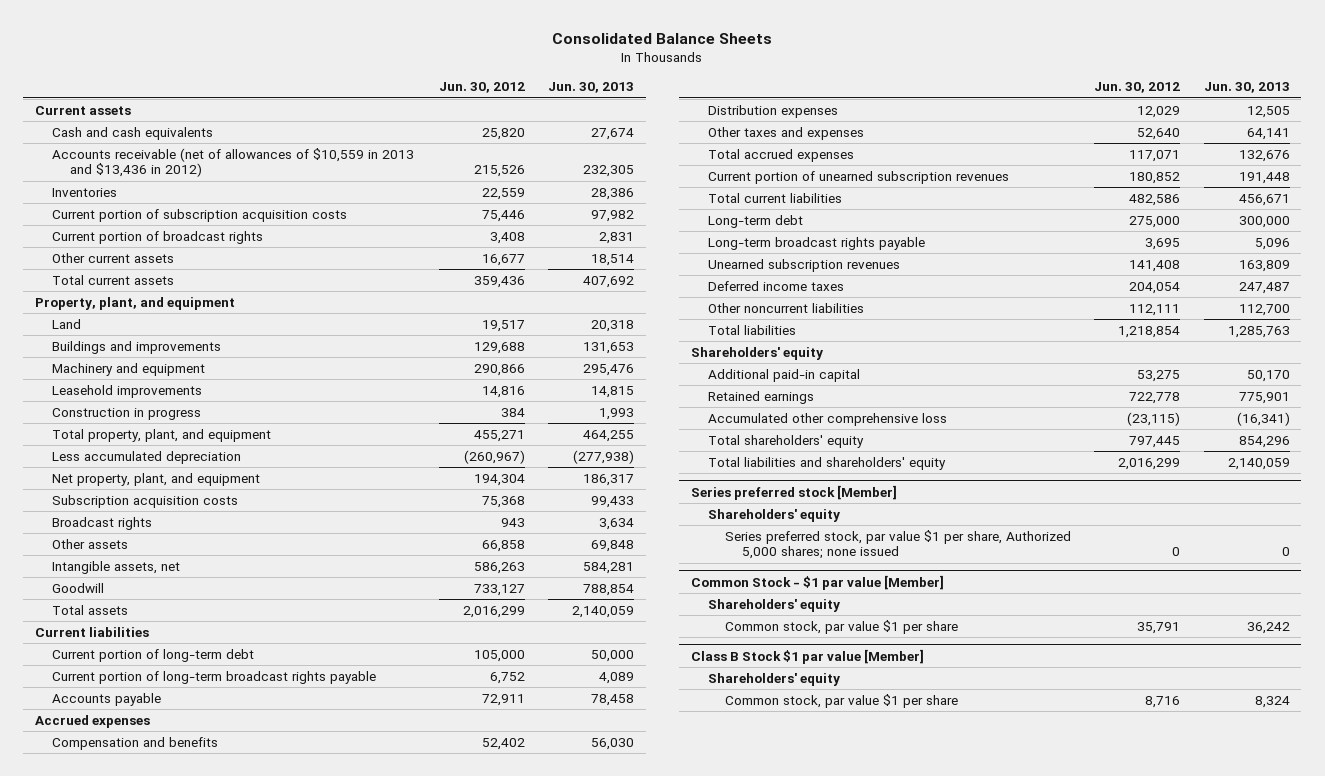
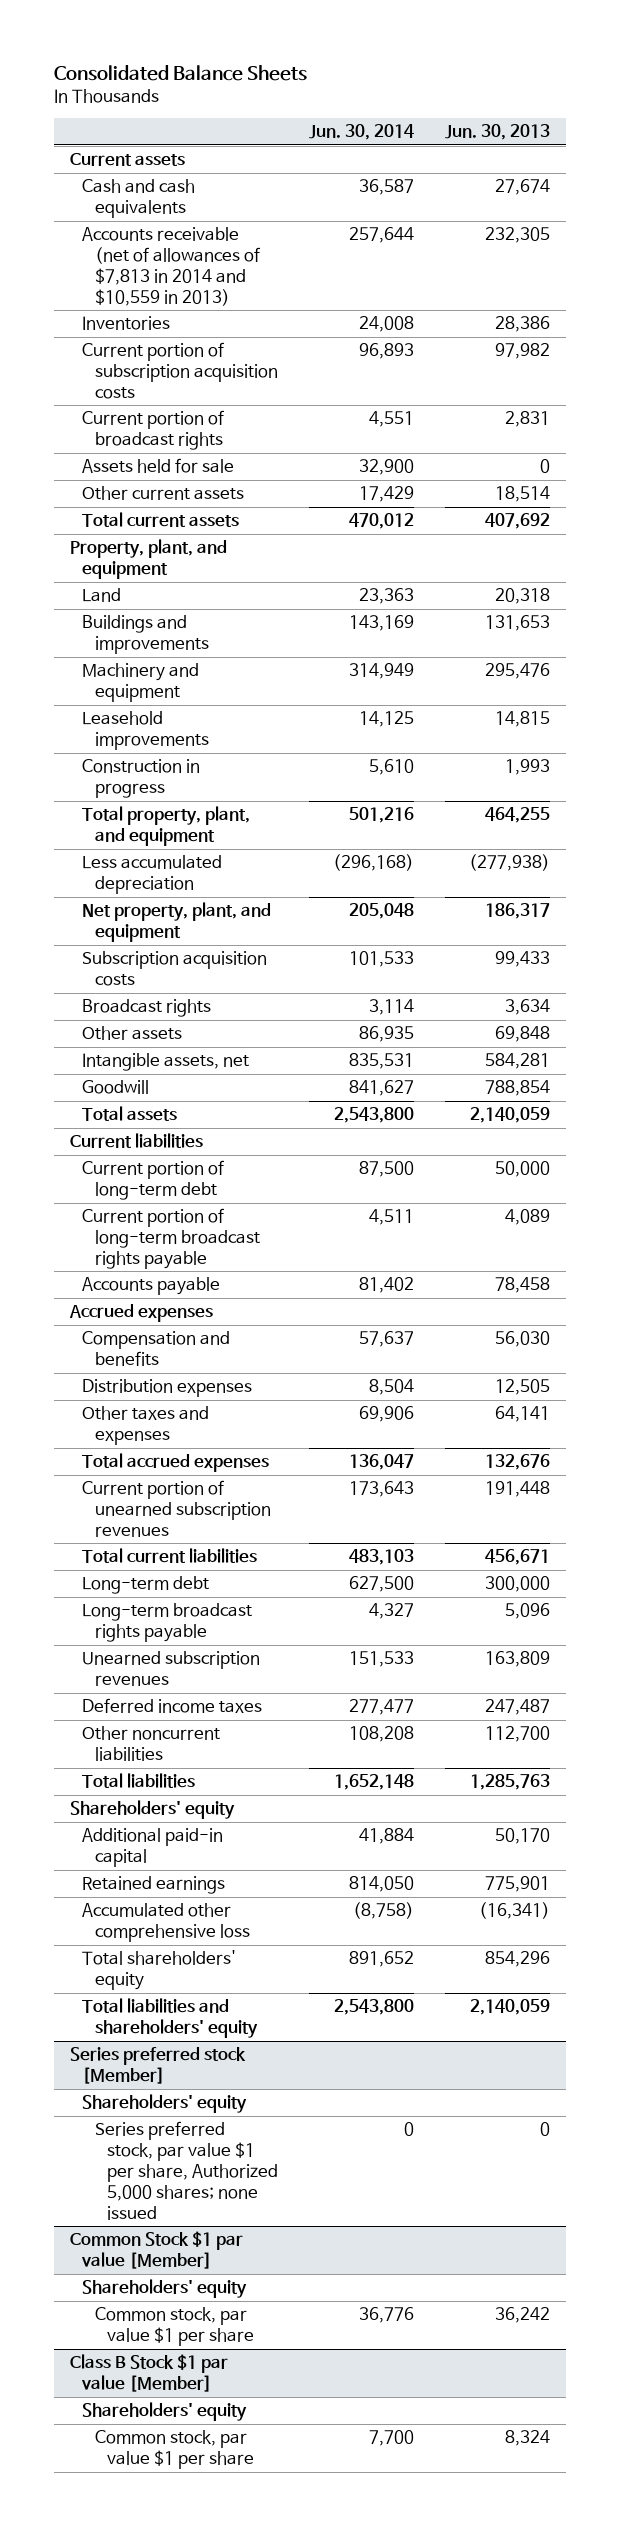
[438,81,525,93] Jun. 30, 2012 -> none
none -> [309,124,415,141] Jun. 30, 2014
[52,147,415,178] Accounts receivable (net of allowances of $10,559 in 2013 and $13,436 in 2012) -> [82,227,260,306] Accounts receivable (net of allowances of $7,813 in 2014 and $10,559 in 2013)
none -> [82,458,235,474] Assets held for sale
[690,574,944,590] Common Stock - $1 par value [Member] -> [69,2231,243,2270] Common Stock $1 par value [Member]

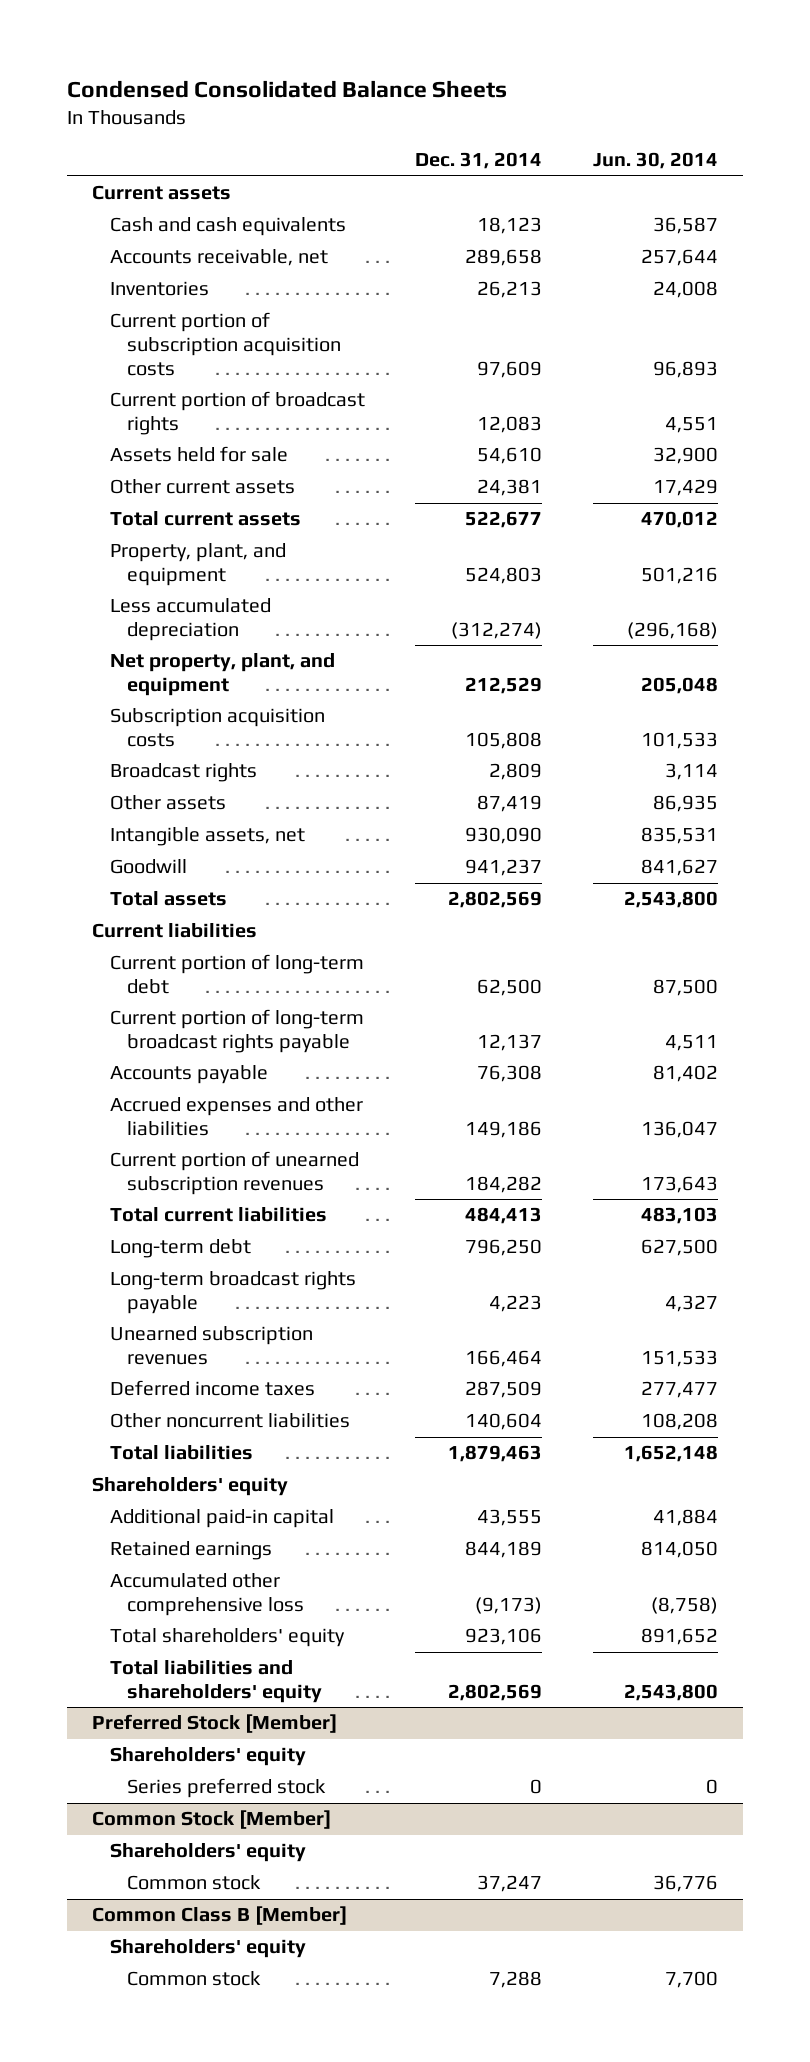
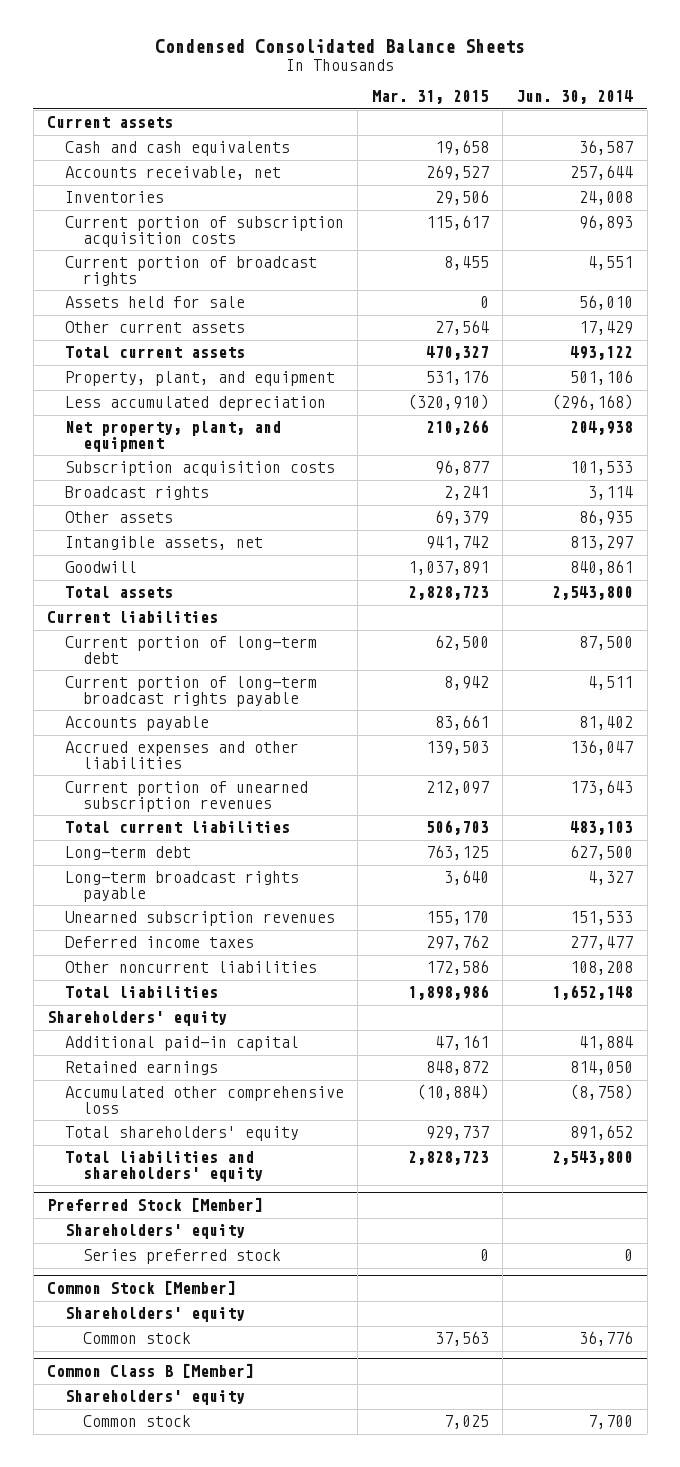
[415,152,543,170] Dec. 31, 2014 -> none
none -> [371,89,489,104] Mar. 31, 2015
[652,447,718,465] 32,900 -> [579,295,634,311] 56,010
[640,511,718,529] 470,012 -> [570,346,634,361] 493,122
[640,567,718,585] 501,216 -> [570,370,634,386] 501,106
[640,677,718,695] 205,048 -> [570,421,634,436] 204,938
[640,827,718,845] 835,531 -> [570,536,634,551] 813,297
[640,859,718,877] 841,627 -> [570,560,634,576] 840,861

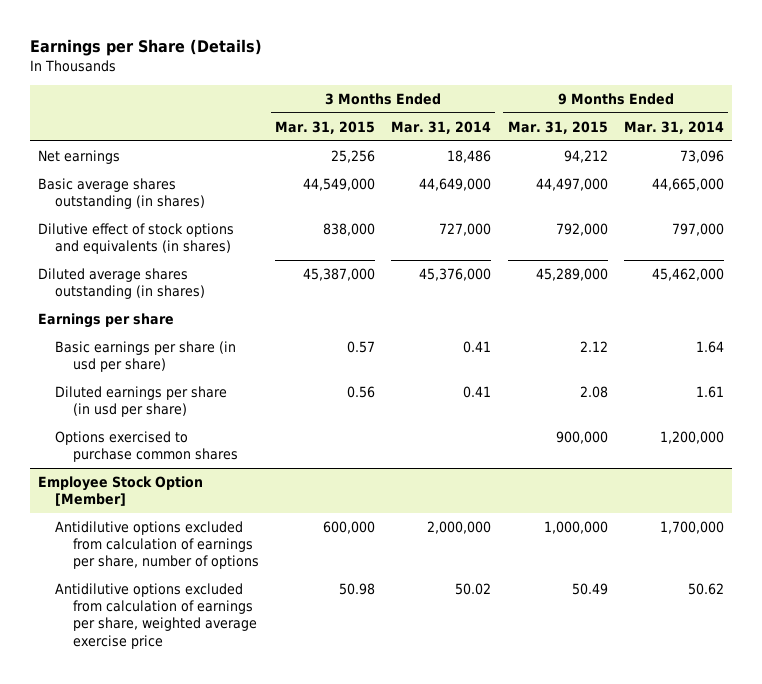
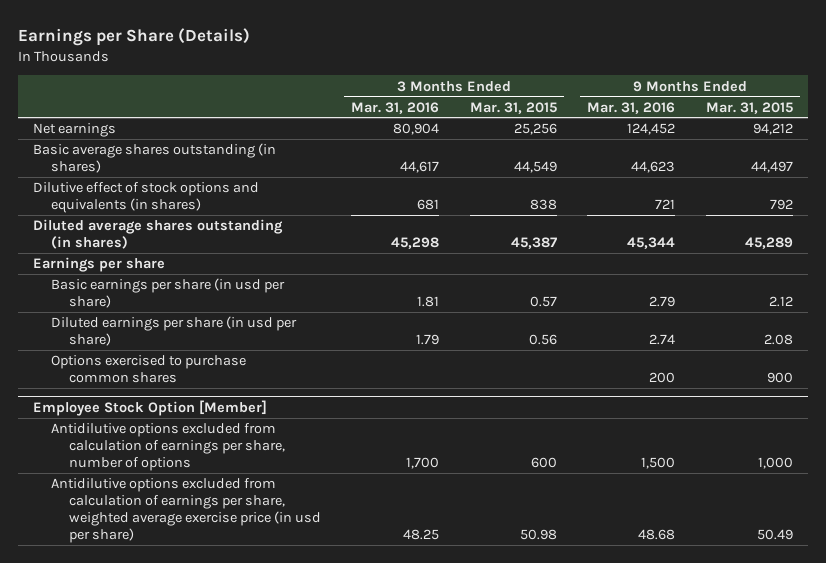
[391,120,492,134] Mar. 31, 2014 -> none
[623,120,724,134] Mar. 31, 2014 -> none
none -> [351,101,440,114] Mar. 31, 2016
none -> [587,101,676,114] Mar. 31, 2016
[303,178,376,192] 44,549,000 -> [513,161,557,174] 44,549
[535,178,608,192] 44,497,000 -> [750,161,793,174] 44,497
[323,223,376,237] 838,000 -> [529,199,557,211] 838
[555,223,608,237] 792,000 -> [769,199,793,211] 792
[303,268,376,282] 45,387,000 -> [510,237,557,250] 45,387
[535,268,608,282] 45,289,000 -> [744,237,793,250] 45,289
[555,431,608,445] 900,000 -> [766,372,793,384] 900
[323,521,376,535] 600,000 -> [530,457,557,469] 600
[543,521,608,535] 1,000,000 -> [757,457,793,470] 1,000
[55,583,257,649] Antidilutive options excluded from calculation of earnings per share, weighted average exercise price -> [50,478,321,544] Antidilutive options excluded from calculation of earnings per share, weighted average exercise price (in usd per share)

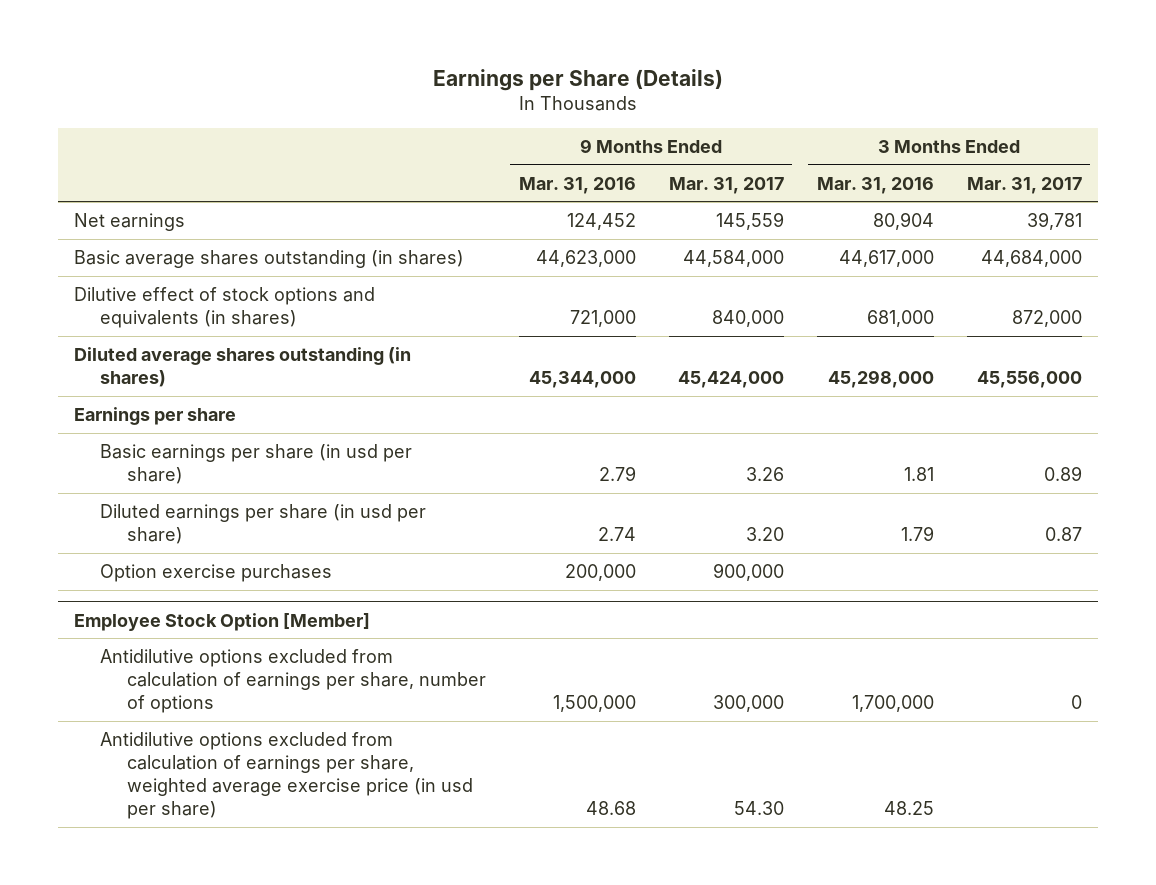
[469,101,557,114] Mar. 31, 2015 -> none
[705,101,793,114] Mar. 31, 2015 -> none
none -> [668,176,784,194] Mar. 31, 2017
none -> [966,176,1082,194] Mar. 31, 2017
[400,161,440,174] 44,617 -> [838,249,934,267] 44,617,000
[631,161,676,174] 44,623 -> [535,249,636,267] 44,623,000
[417,199,440,211] 681 -> [866,310,934,328] 681,000
[655,199,676,210] 721 -> [569,310,636,328] 721,000
[391,237,440,250] 45,298 -> [827,370,934,389] 45,298,000
[627,237,676,250] 45,344 -> [528,371,636,389] 45,344,000
[50,355,246,384] Options exercised to purchase common shares -> none
none -> [100,563,333,582] Option exercise purchases
[406,457,440,470] 1,700 -> [851,695,934,713] 1,700,000
[641,457,676,470] 1,500 -> [552,695,636,713] 1,500,000

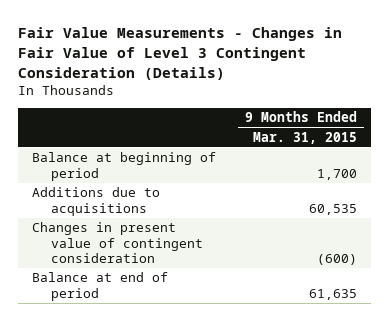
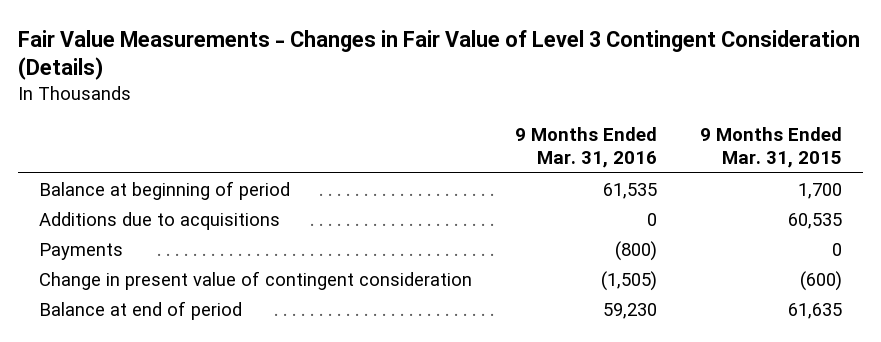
none -> [515,126,658,169] 9 Months Ended Mar. 31, 2016
none -> [39,242,124,260] Payments
[32,222,204,263] Changes in present value of contingent consideration -> [39,270,473,290] Change in present value of contingent consideration

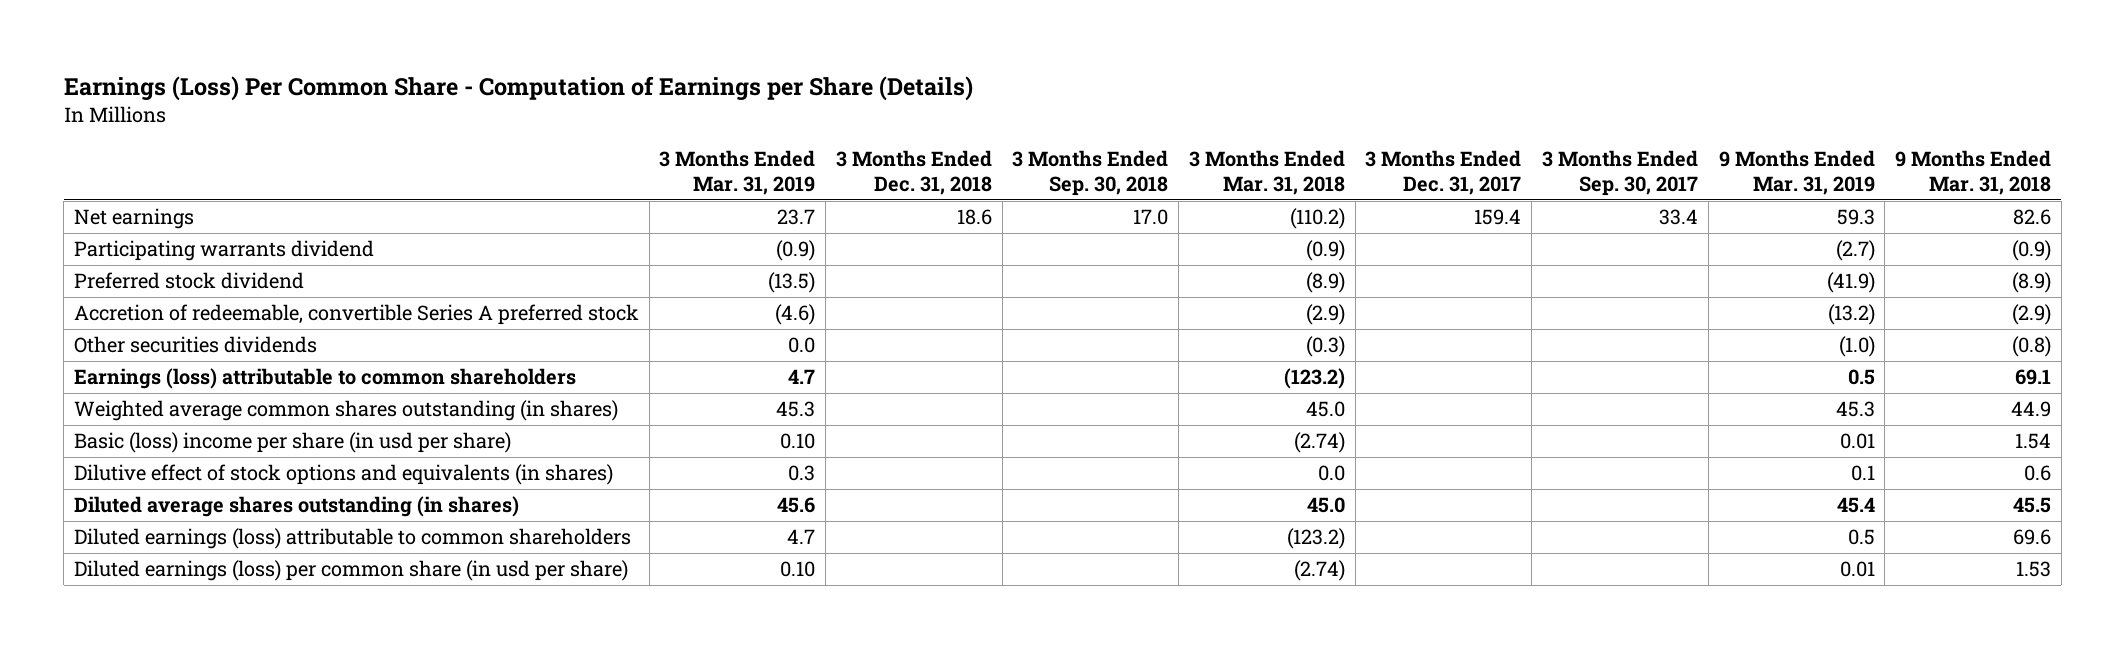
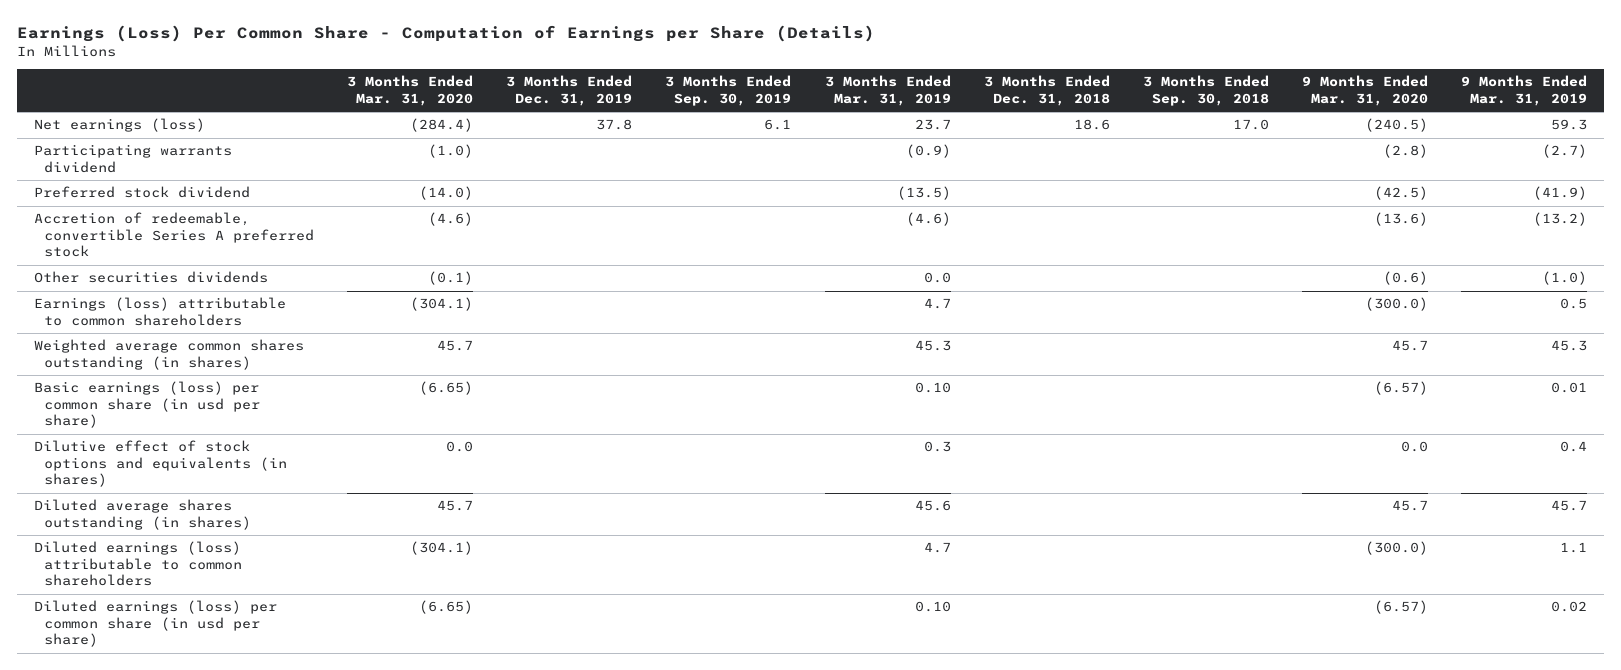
[1188,149,1345,196] 3 Months Ended Mar. 31, 2018 -> none
[1365,149,1522,196] 3 Months Ended Dec. 31, 2017 -> none
[1541,149,1698,197] 3 Months Ended Sep. 30, 2017 -> none
[1895,149,2052,196] 9 Months Ended Mar. 31, 2018 -> none
none -> [347,75,474,106] 3 Months Ended Mar. 31, 2020
none -> [506,75,633,106] 3 Months Ended Dec. 31, 2019
none -> [665,75,792,106] 3 Months Ended Sep. 30, 2019
none -> [1302,75,1429,106] 9 Months Ended Mar. 31, 2020
[73,208,194,230] Net earnings -> [34,118,206,133] Net earnings (loss)
[73,432,511,454] Basic (loss) income per share (in usd per share) -> [34,381,260,429] Basic earnings (loss) per common share (in usd per share)
[1850,465,1875,482] 0.1 -> [1560,441,1588,453] 0.4
[1836,497,1875,514] 45.4 -> [1551,500,1588,512] 45.7
[1847,529,1875,546] 0.5 -> [1560,542,1588,554] 1.1
[1839,561,1875,578] 0.01 -> [1551,601,1588,613] 0.02

